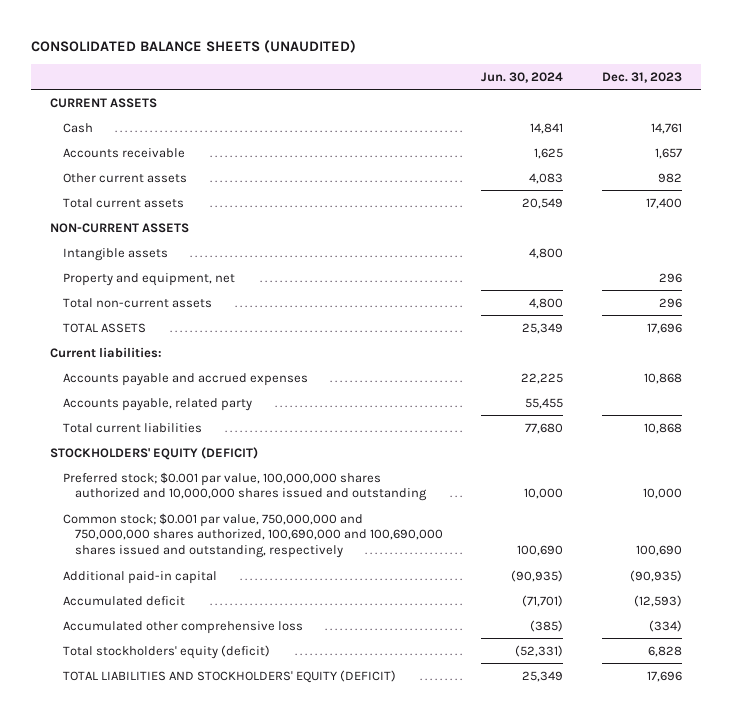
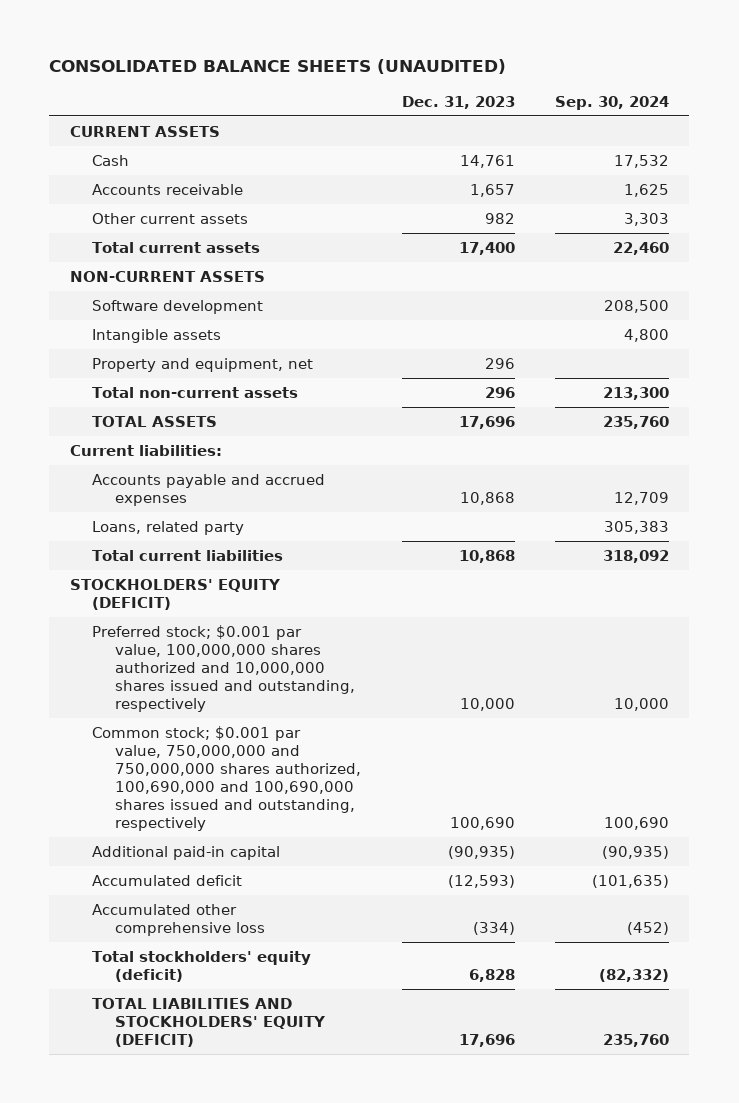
[481,71,564,83] Jun. 30, 2024 -> none
none -> [555,95,670,110] Sep. 30, 2024
none -> [92,299,264,314] Software development
[62,397,252,411] Accounts payable, related party -> [92,520,245,535] Loans, related party
[62,471,428,502] Preferred stock; $0.001 par value, 100,000,000 shares authorized and 10,000,000 shares issued and outstanding -> [92,624,356,712] Preferred stock; $0.001 par value, 100,000,000 shares authorized and 10,000,000 shares issued and outstanding, respectively

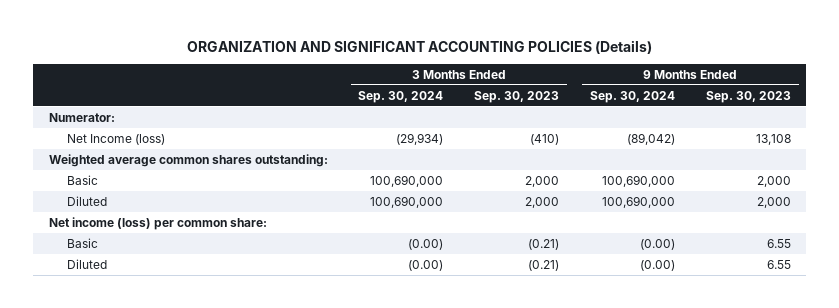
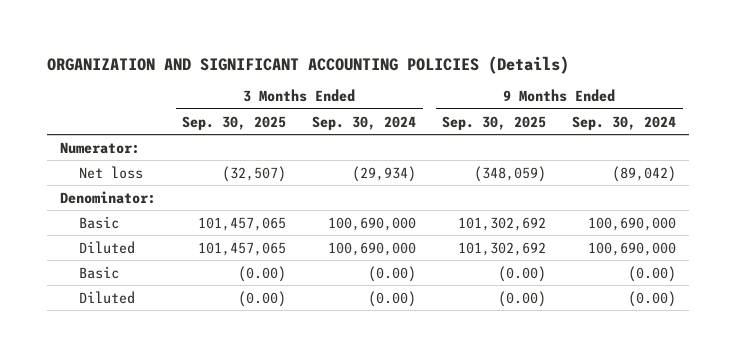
[474,90,560,103] Sep. 30, 2023 -> none
[705,90,791,103] Sep. 30, 2023 -> none
none -> [182,115,287,130] Sep. 30, 2025
none -> [442,115,547,130] Sep. 30, 2025
[48,153,328,167] Weighted average common shares outstanding: -> none
[66,133,165,145] Net Income (loss) -> [78,165,143,179] Net loss
none -> [60,190,157,204] Denominator:
[48,216,267,230] Net income (loss) per common share: -> none

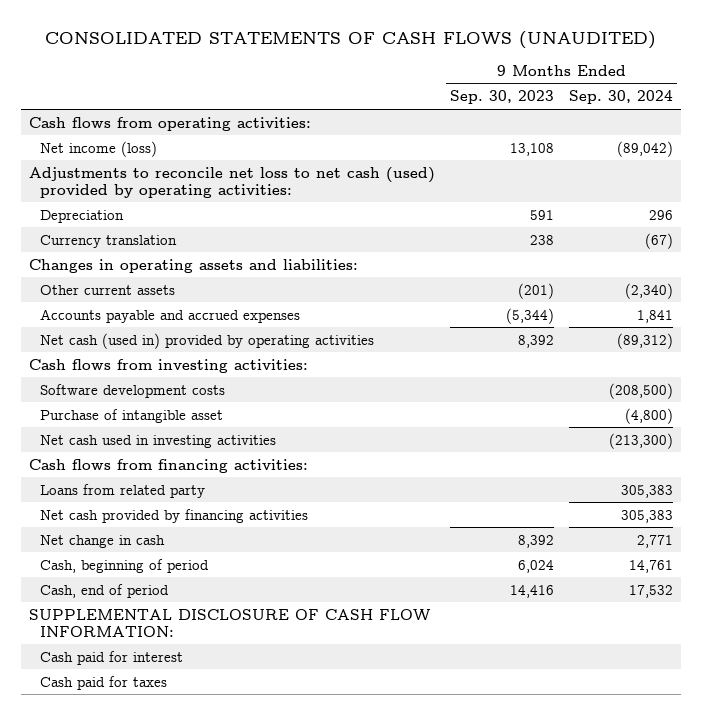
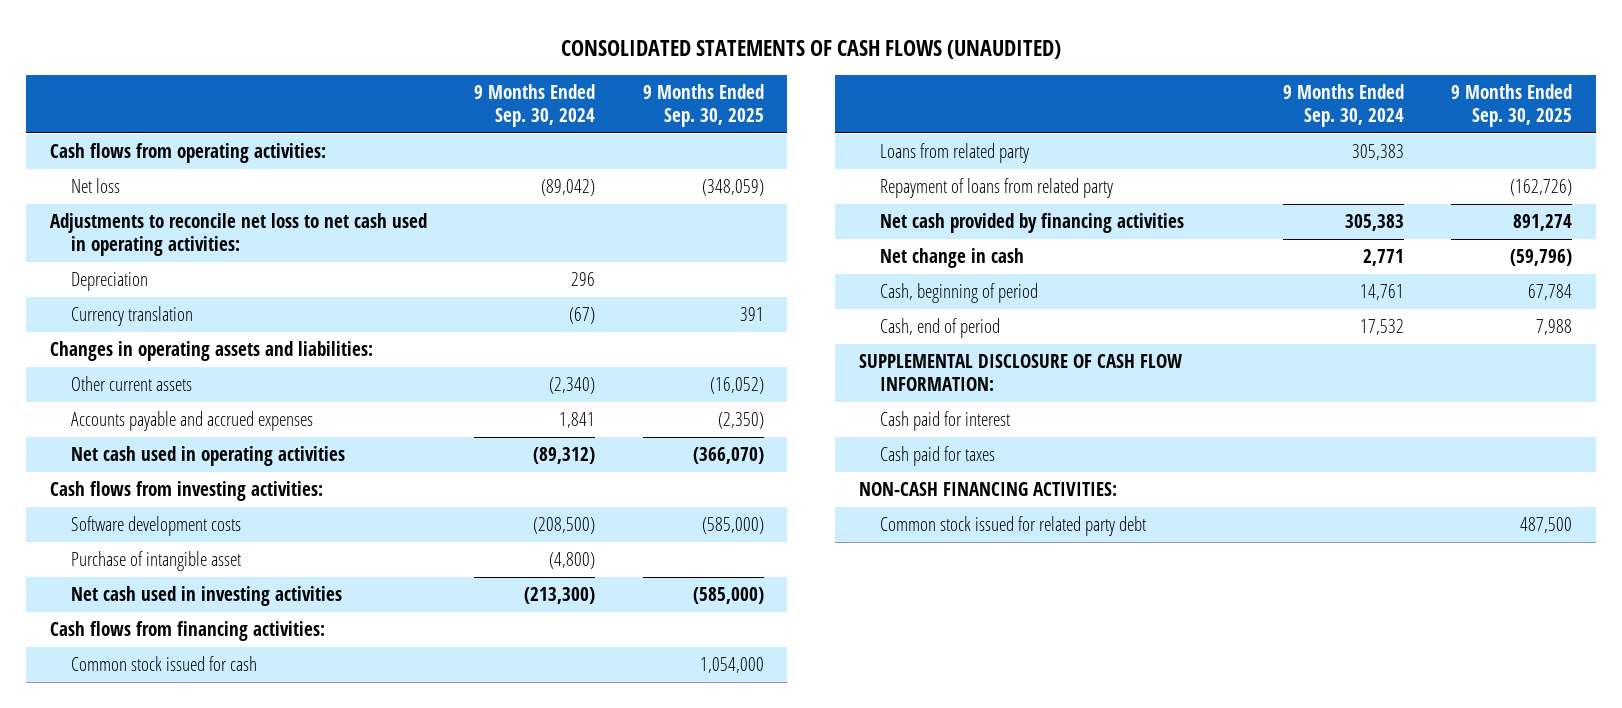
[450,90,555,105] Sep. 30, 2023 -> none
none -> [642,83,764,128] 9 Months Ended Sep. 30, 2025
[39,140,157,157] Net income (loss) -> [70,178,120,194] Net loss
[28,166,435,198] Adjustments to reconcile net loss to net cash (used) provided by operating activities: -> [49,213,427,257] Adjustments to reconcile net loss to net cash used in operating activities:
[39,332,374,349] Net cash (used in) provided by operating activities -> [70,446,345,467] Net cash used in operating activities
none -> [70,656,257,672] Common stock issued for cash
none -> [879,178,1113,199] Repayment of loans from related party
none -> [858,482,1117,497] NON-CASH FINANCING ACTIVITIES:
none -> [879,516,1146,537] Common stock issued for related party debt

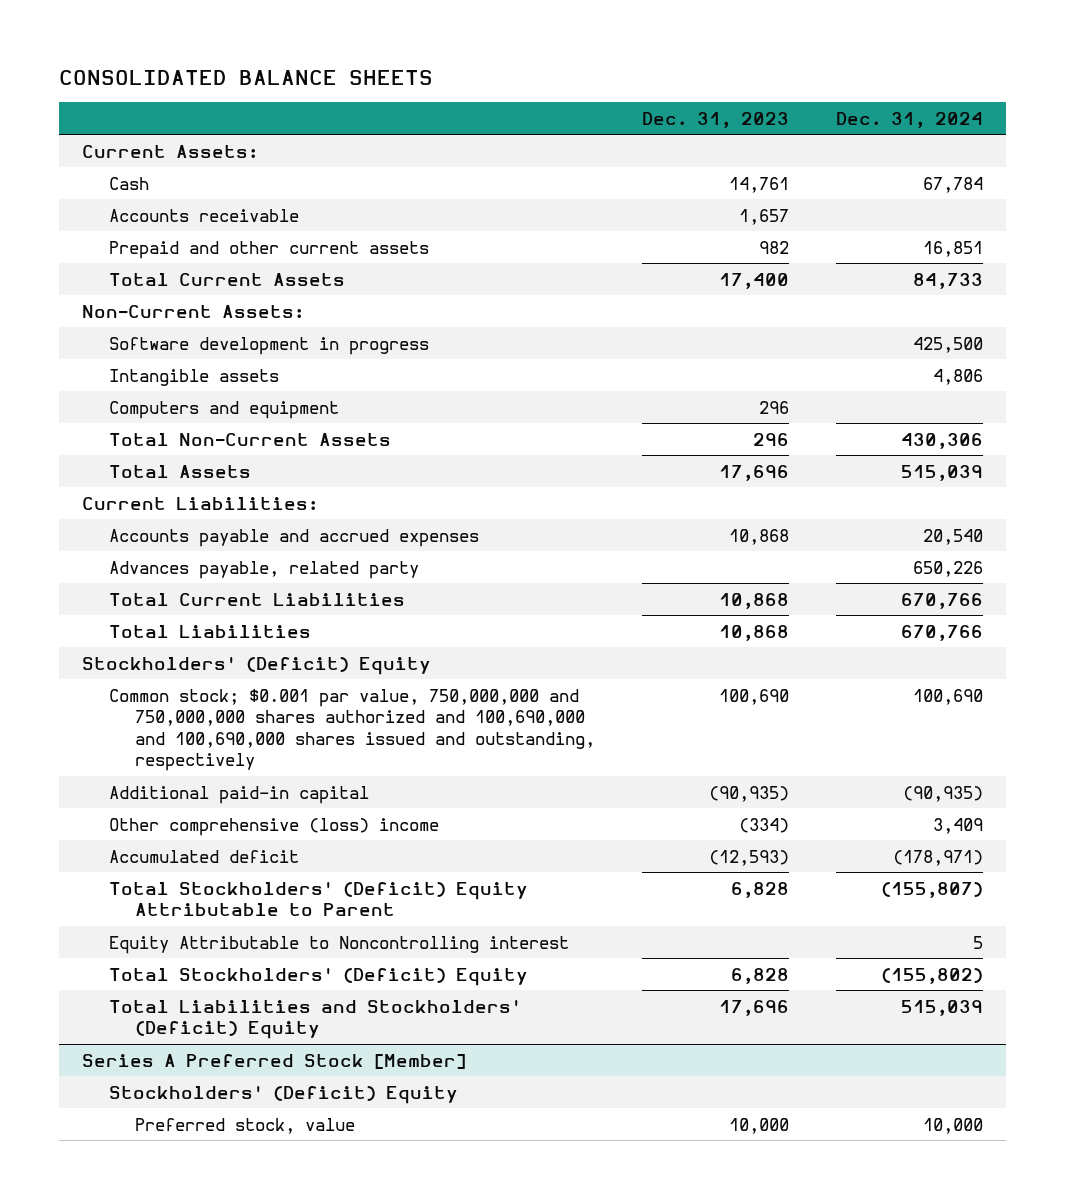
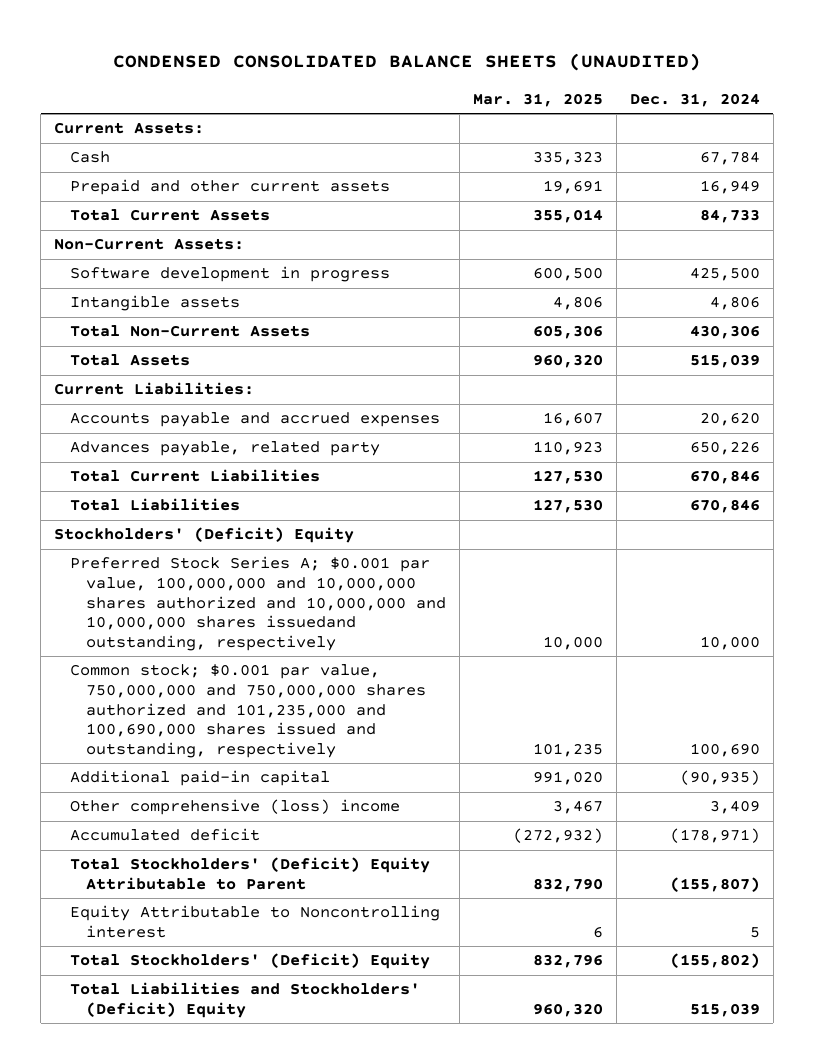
[58,70,433,86] CONSOLIDATED BALANCE SHEETS -> [113,53,702,72] CONDENSED CONSOLIDATED BALANCE SHEETS (UNAUDITED)
[641,111,789,128] Dec. 31, 2023 -> none
none -> [472,92,603,107] Mar. 31, 2025
[108,208,299,222] Accounts receivable -> none
[922,240,983,257] 16,851 -> [699,180,760,195] 16,949
[108,400,339,419] Computers and equipment -> none
[922,528,983,545] 20,540 -> [699,412,760,427] 20,620
[900,592,983,609] 670,766 -> [689,470,760,485] 670,846
[900,624,983,641] 670,766 -> [689,499,760,514] 670,846
none -> [70,556,446,651] Preferred Stock Series A; $0.001 par value, 100,000,000 and 10,000,000 shares authorized and 10,000,000 and 10,000,000 shares issuedand outstanding, respectively
[108,688,596,772] Common stock; $0.001 par value, 750,000,000 and 750,000,000 shares authorized and 100,690,000 and 100,690,000 shares issued and outstanding, respectively -> [70,664,426,758] Common stock; $0.001 par value, 750,000,000 and 750,000,000 shares authorized and 101,235,000 and 100,690,000 shares issued and outstanding, respectively
[81,1053,466,1069] Series A Preferred Stock [Member] -> none
[108,1085,458,1104] Stockholders' (Deficit) Equity -> none
[135,1117,356,1134] Preferred stock, value -> none

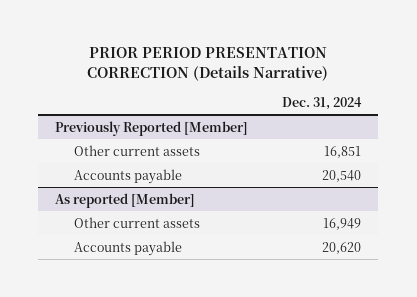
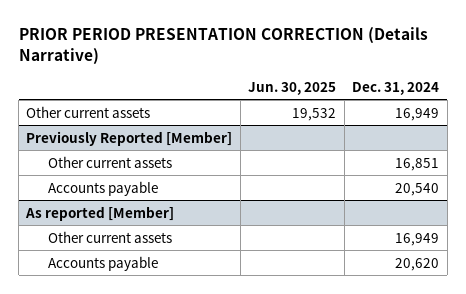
none -> [248,81,337,95] Jun. 30, 2025
none -> [26,105,151,118] Other current assets

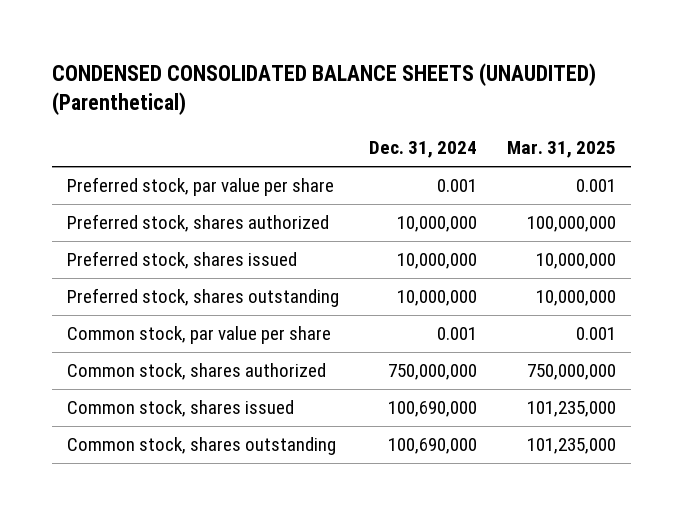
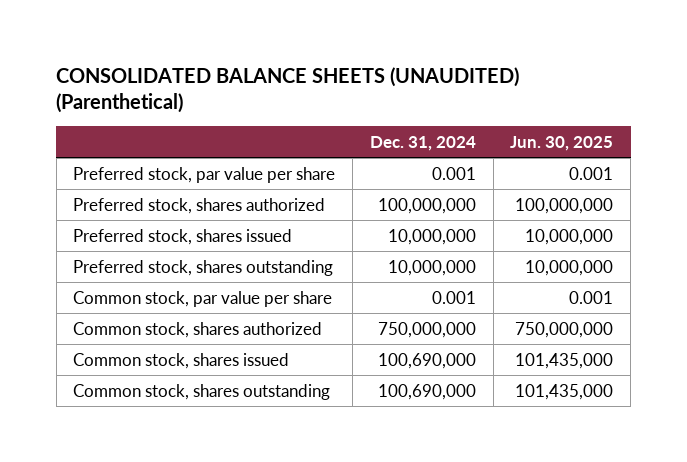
[51,62,596,116] CONDENSED CONSOLIDATED BALANCE SHEETS (UNAUDITED) (Parenthetical) -> [56,66,520,113] CONSOLIDATED BALANCE SHEETS (UNAUDITED) (Parenthetical)
[507,141,617,159] Mar. 31, 2025 -> none
none -> [510,135,614,151] Jun. 30, 2025
[397,216,478,233] 10,000,000 -> [377,197,476,214] 100,000,000

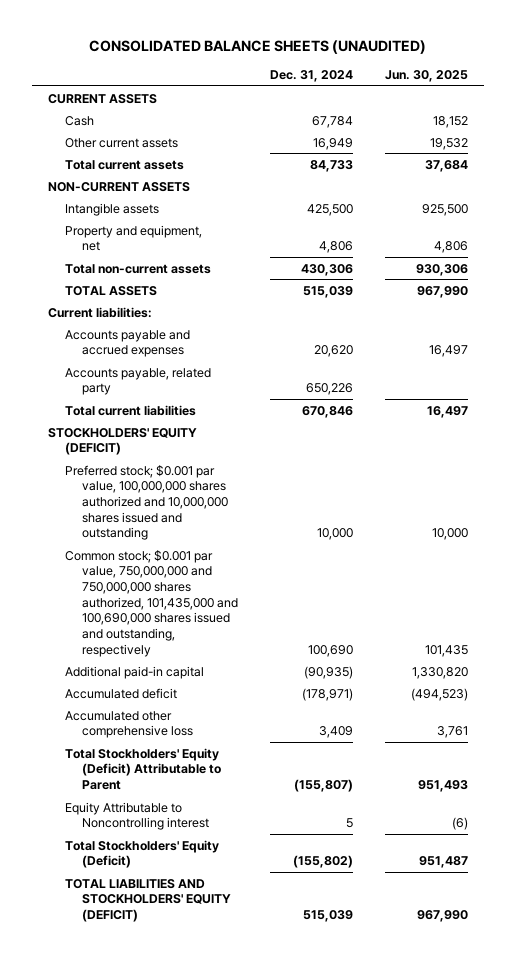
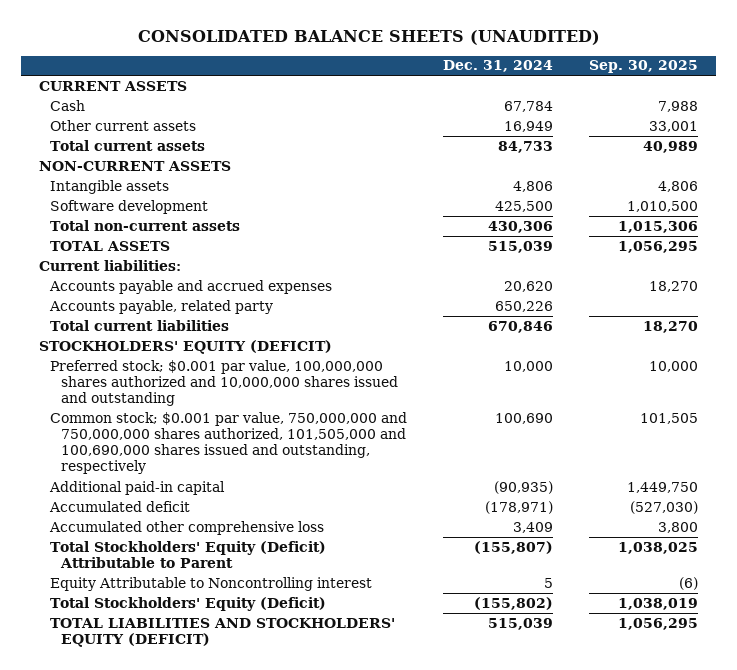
[384,70,468,83] Jun. 30, 2025 -> none
none -> [588,60,698,74] Sep. 30, 2025
[64,224,202,252] Property and equipment, net -> none
[306,203,353,216] 425,500 -> [512,180,553,192] 4,806
none -> [50,199,209,214] Software development
[64,549,238,657] Common stock; $0.001 par value, 750,000,000 and 750,000,000 shares authorized, 101,435,000 and 100,690,000 shares issued and outstanding, respectively -> [50,411,408,475] Common stock; $0.001 par value, 750,000,000 and 750,000,000 shares authorized, 101,505,000 and 100,690,000 shares issued and outstanding, respectively

